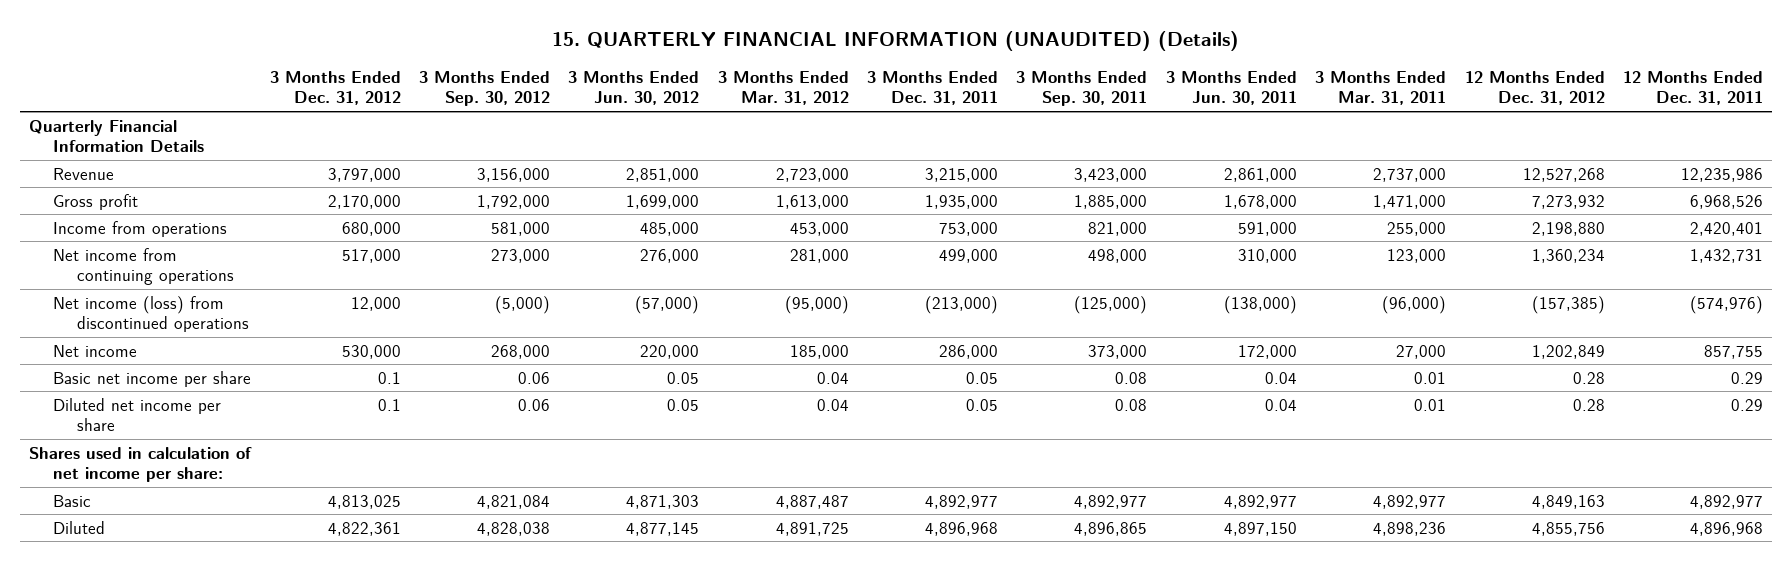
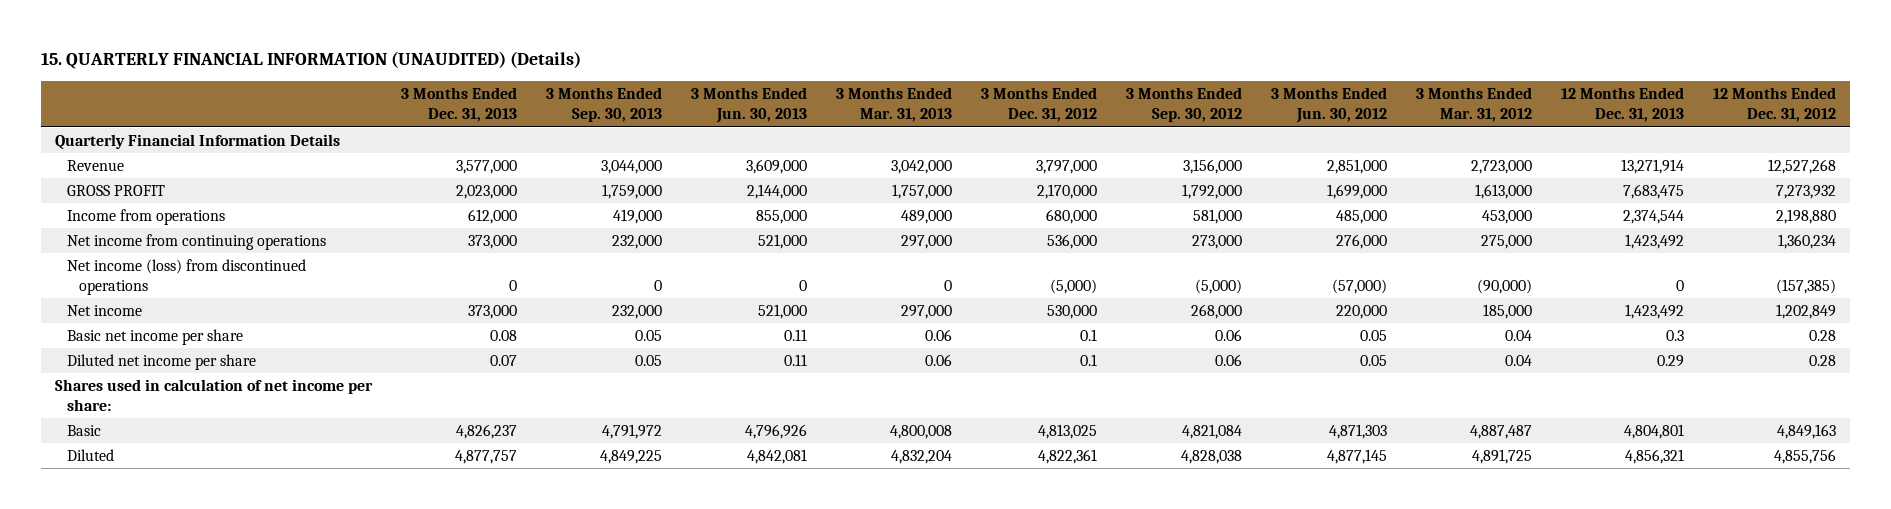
[867,70,999,106] 3 Months Ended Dec. 31, 2011 -> none
[1016,70,1148,107] 3 Months Ended Sep. 30, 2011 -> none
[1165,70,1297,106] 3 Months Ended Jun. 30, 2011 -> none
[1315,70,1447,106] 3 Months Ended Mar. 31, 2011 -> none
[1622,70,1763,106] 12 Months Ended Dec. 31, 2011 -> none
none -> [401,87,518,123] 3 Months Ended Dec. 31, 2013
none -> [546,87,663,123] 3 Months Ended Sep. 30, 2013
none -> [691,87,808,124] 3 Months Ended Jun. 30, 2013
none -> [836,87,953,123] 3 Months Ended Mar. 31, 2013
none -> [1560,87,1684,123] 12 Months Ended Dec. 31, 2013
[53,193,139,210] Gross profit -> [67,185,166,197] GROSS PROFIT
[341,248,401,263] 517,000 -> [1046,234,1097,250] 536,000
[789,248,849,263] 281,000 -> [1480,235,1532,250] 275,000
[350,296,401,311] 12,000 -> [1049,279,1097,295] (5,000)
[784,295,849,314] (95,000) -> [1476,279,1532,295] (90,000)

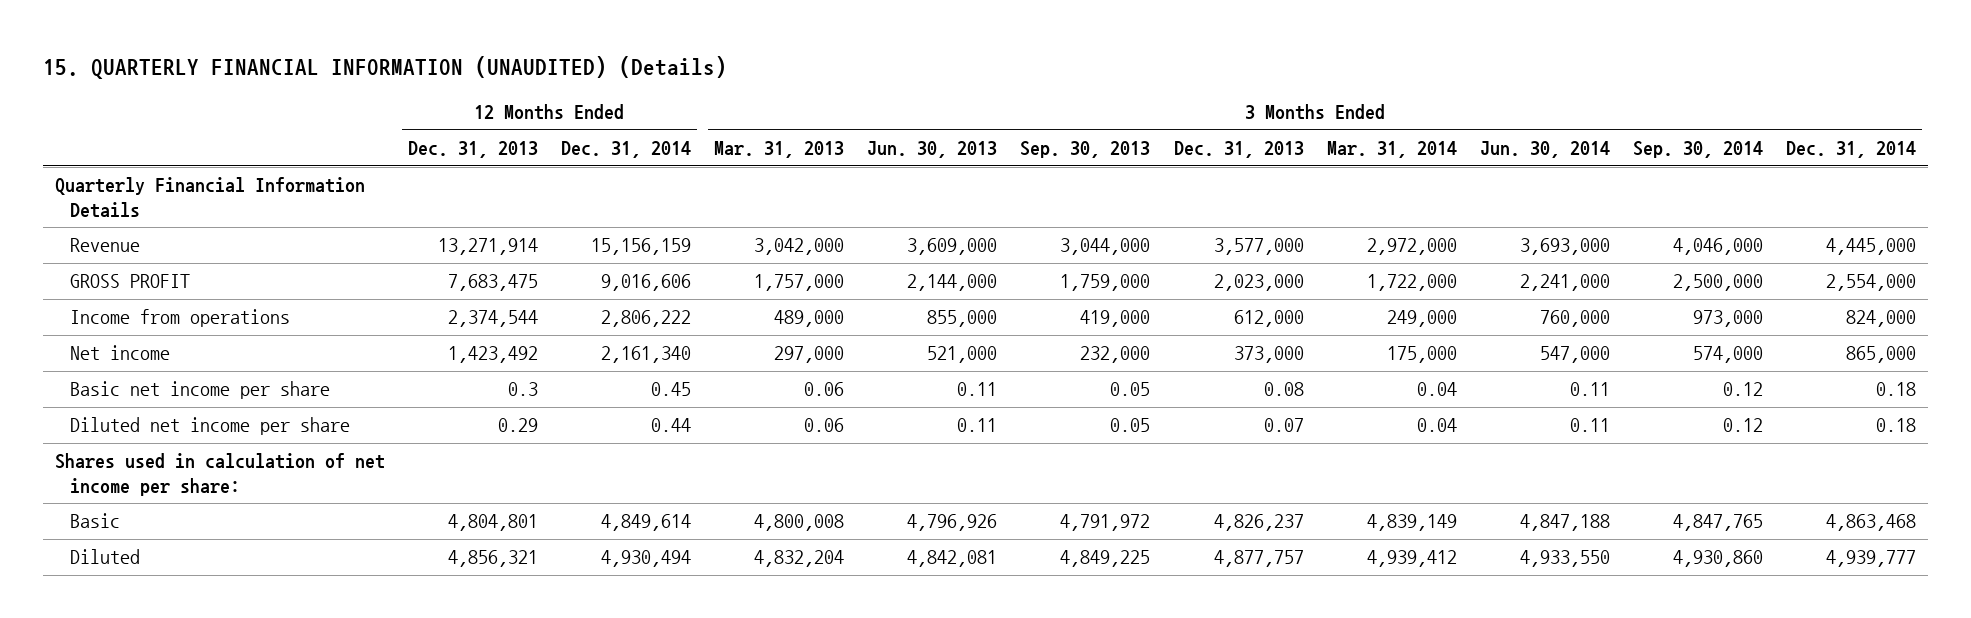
[980,87,1097,123] 3 Months Ended Dec. 31, 2012 -> none
[1125,87,1242,123] 3 Months Ended Sep. 30, 2012 -> none
[1270,87,1387,124] 3 Months Ended Jun. 30, 2012 -> none
[1415,87,1532,123] 3 Months Ended Mar. 31, 2012 -> none
[1712,87,1836,123] 12 Months Ended Dec. 31, 2012 -> none
none -> [560,141,691,159] Dec. 31, 2014
none -> [1326,141,1457,159] Mar. 31, 2014
none -> [1479,141,1610,159] Jun. 30, 2014
none -> [1633,141,1764,159] Sep. 30, 2014
none -> [1786,141,1917,159] Dec. 31, 2014
[67,234,327,251] Net income from continuing operations -> none
[67,259,307,296] Net income (loss) from discontinued operations -> none

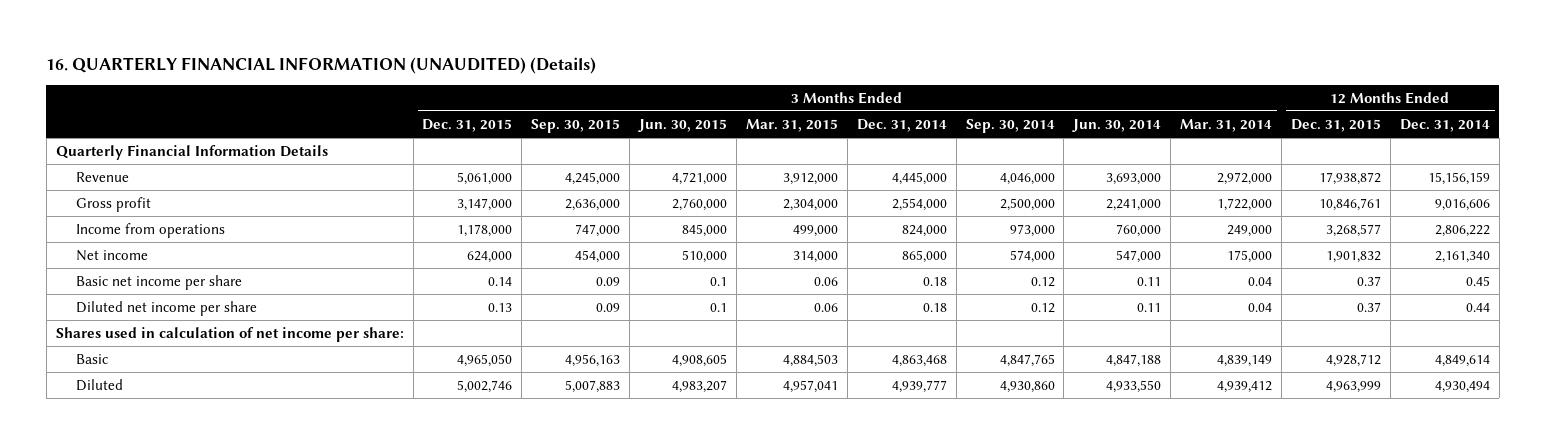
[42,55,727,79] 15. QUARTERLY FINANCIAL INFORMATION (UNAUDITED) (Details) -> [46,56,597,74] 16. QUARTERLY FINANCIAL INFORMATION (UNAUDITED) (Details)
[407,141,538,159] Dec. 31, 2013 -> none
[714,141,845,159] Mar. 31, 2013 -> none
[867,141,998,159] Jun. 30, 2013 -> none
[1020,141,1151,159] Sep. 30, 2013 -> none
[1173,141,1304,159] Dec. 31, 2013 -> none
none -> [422,118,513,132] Dec. 31, 2015
none -> [531,118,621,133] Sep. 30, 2015
none -> [638,118,728,132] Jun. 30, 2015
none -> [745,118,838,132] Mar. 31, 2015
none -> [1290,118,1381,132] Dec. 31, 2015
[69,274,190,289] GROSS PROFIT -> [75,196,151,212] Gross profit

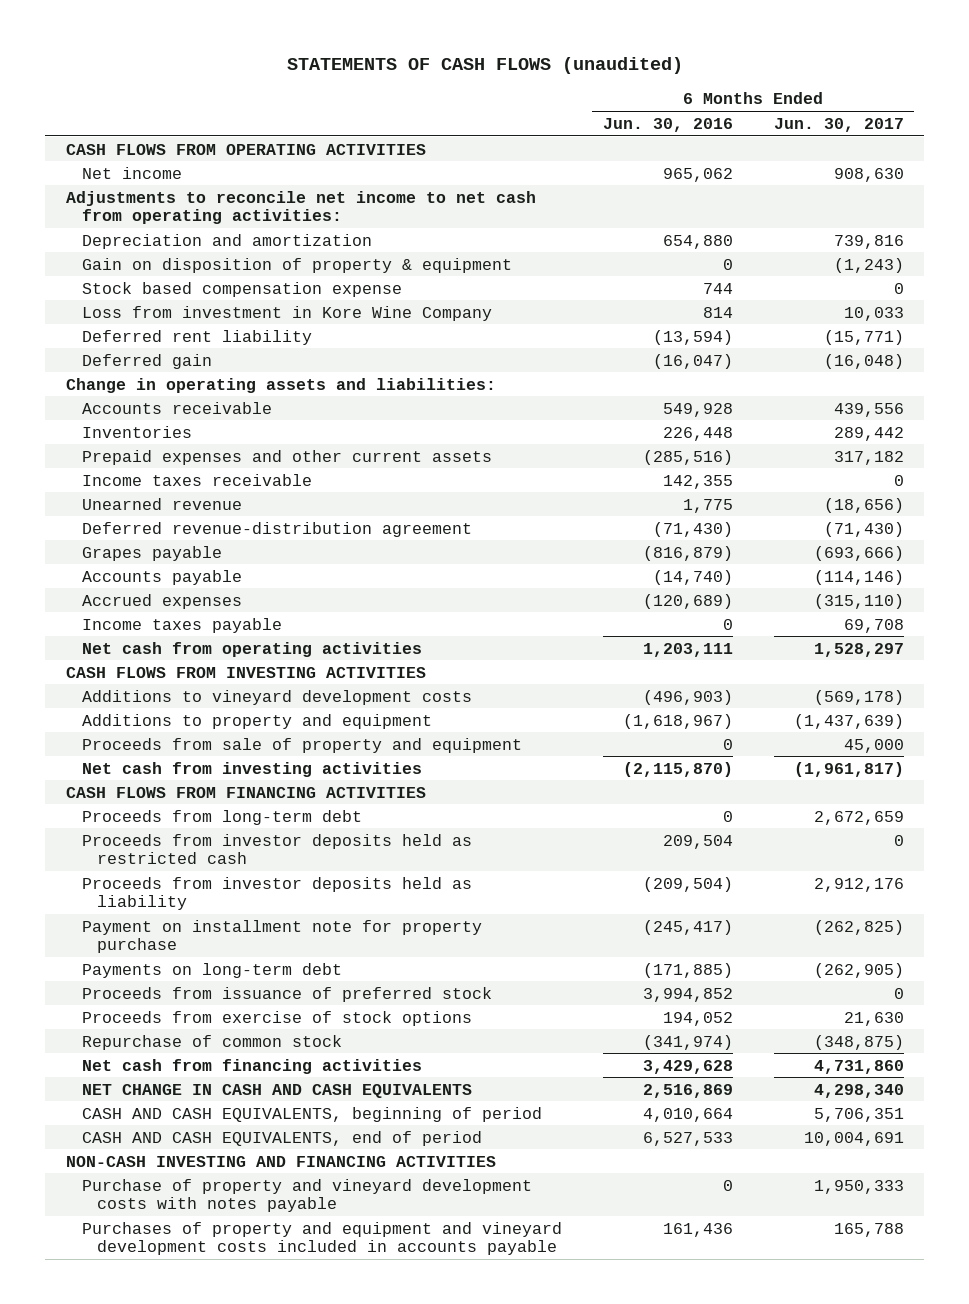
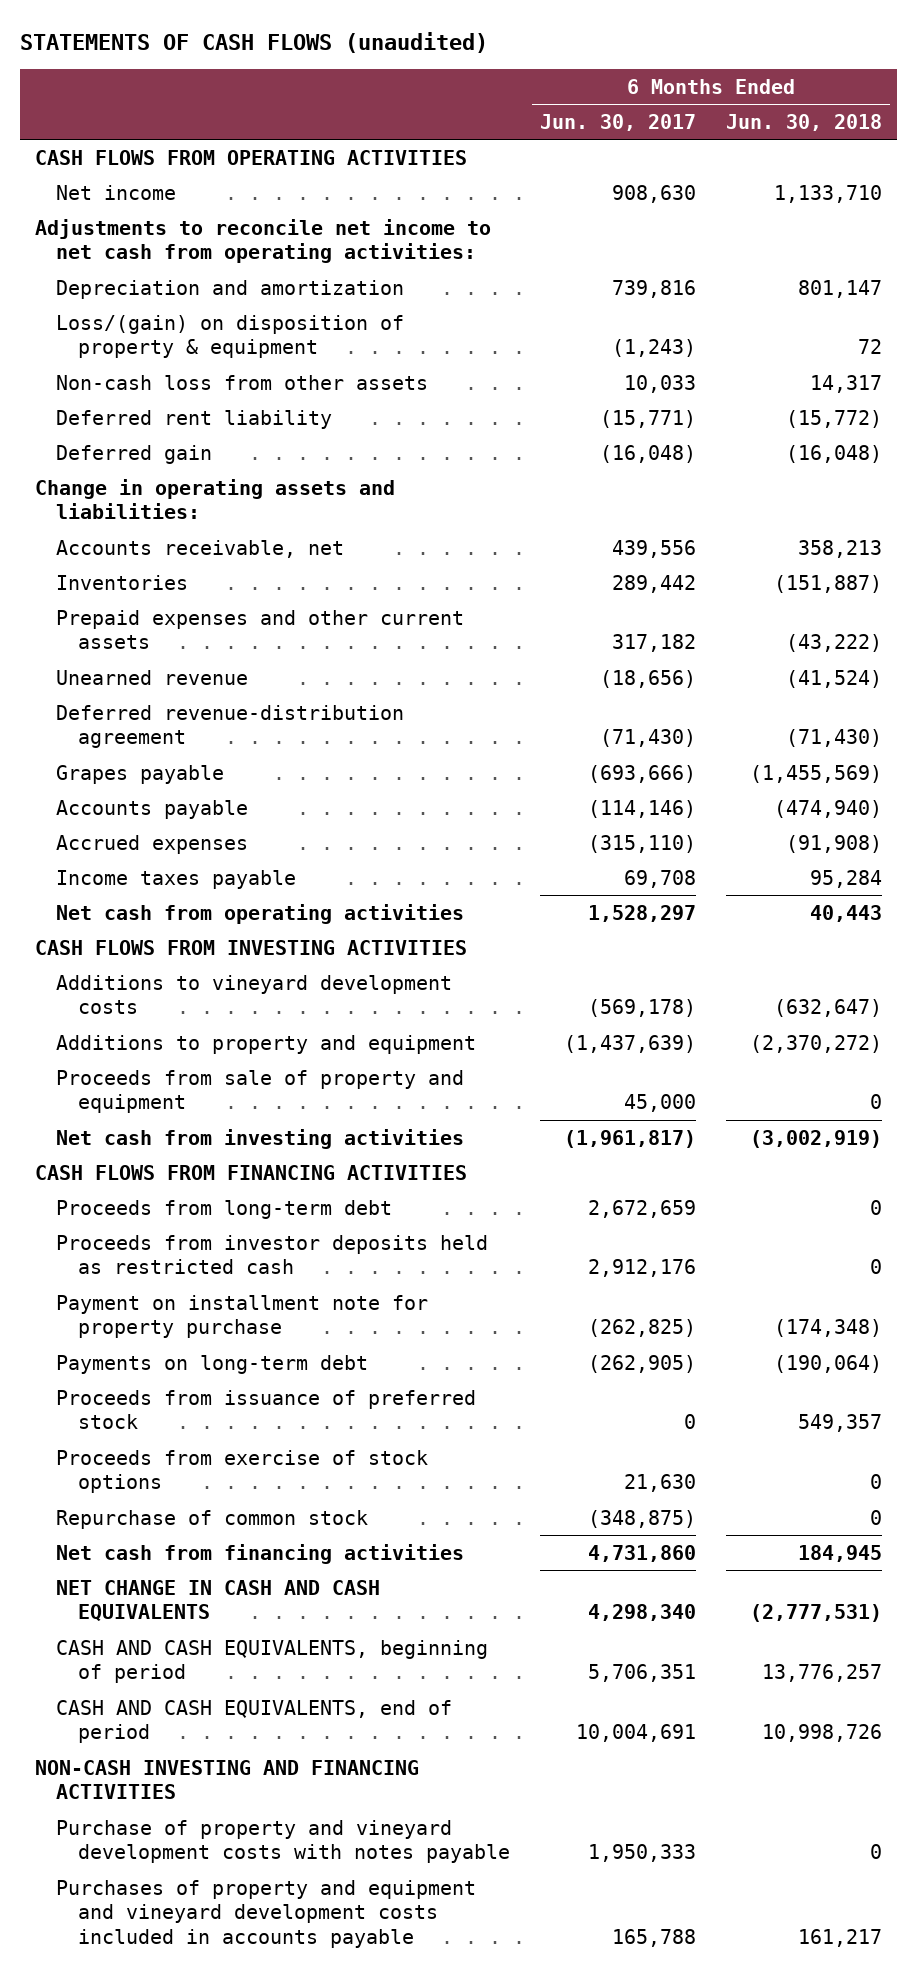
[602,117,733,132] Jun. 30, 2016 -> none
none -> [726,113,883,131] Jun. 30, 2018
[81,281,402,297] Stock based compensation expense -> none
[81,257,512,273] Gain on disposition of property & equipment -> [56,314,405,359] Loss/(gain) on disposition of property & equipment
[81,305,492,321] Loss from investment in Kore Wine Company -> [56,374,429,390] Non-cash loss from other assets
[81,401,272,414] Accounts receivable -> [56,539,345,558] Accounts receivable, net
[81,473,312,486] Income taxes receivable -> none
[81,876,472,911] Proceeds from investor deposits held as liability -> none
[893,834,904,846] 0 -> [587,1259,696,1278] 2,912,176

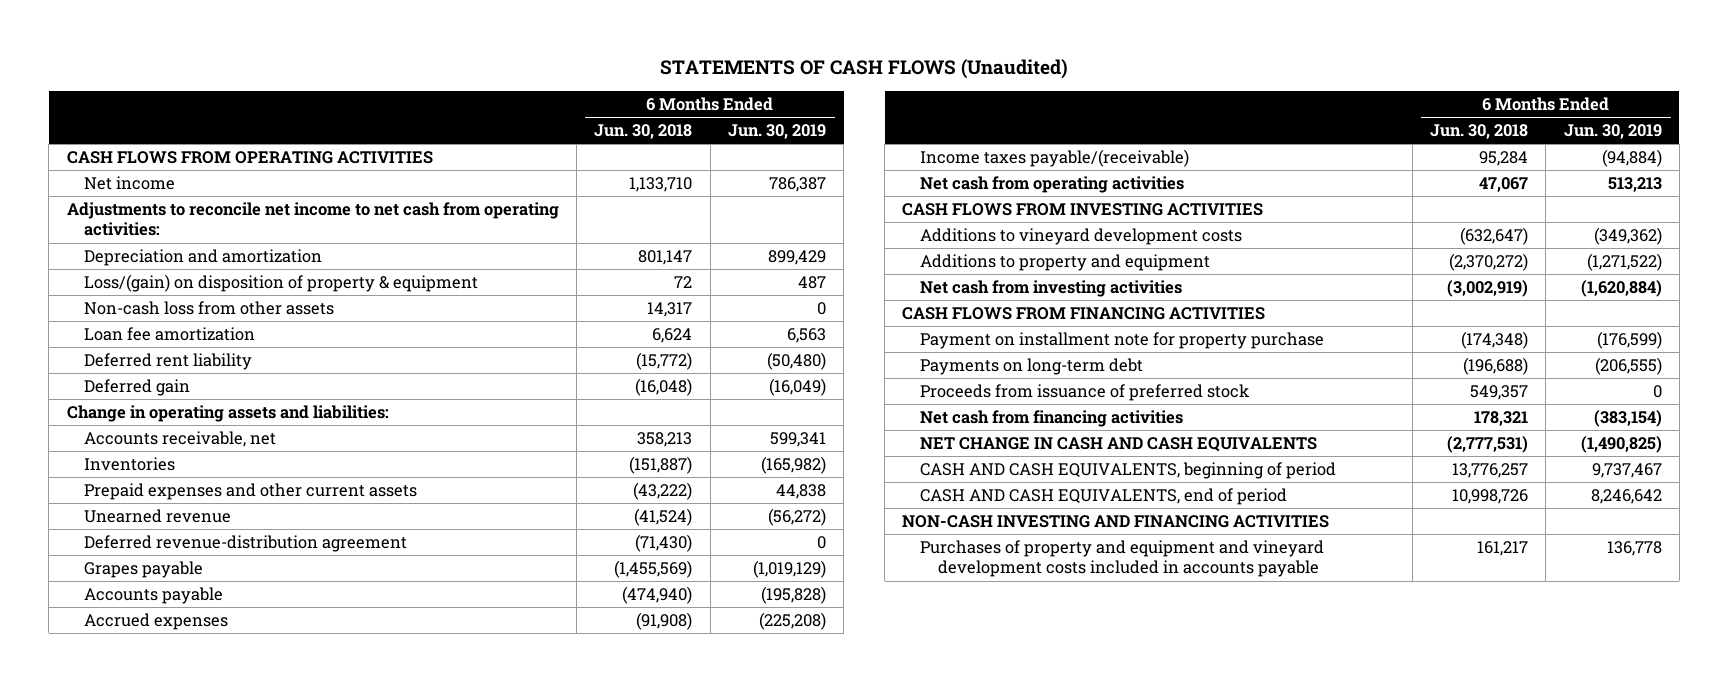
[19,31,488,53] STATEMENTS OF CASH FLOWS (unaudited) -> [660,59,1069,80] STATEMENTS OF CASH FLOWS (Unaudited)
[539,113,696,131] Jun. 30, 2017 -> none
none -> [727,124,826,140] Jun. 30, 2019
none -> [84,327,256,342] Loan fee amortization
[56,869,297,889] Income taxes payable -> [920,149,1190,168] Income taxes payable/(receivable)
[810,904,883,922] 40,443 -> [1479,177,1529,193] 47,067
[56,1069,465,1114] Proceeds from sale of property and equipment -> none
[56,1199,393,1219] Proceeds from long-term debt -> none
[56,1234,489,1275] Proceeds from investor deposits held as restricted cash -> none
[774,1354,883,1373] (190,064) -> [1463,357,1529,376] (196,688)
[56,1449,429,1494] Proceeds from exercise of stock options -> none
[56,1509,369,1529] Repurchase of common stock -> none
[798,1544,883,1562] 184,945 -> [1474,411,1529,427] 178,321
[56,1819,510,1864] Purchase of property and vineyard development costs with notes payable -> none

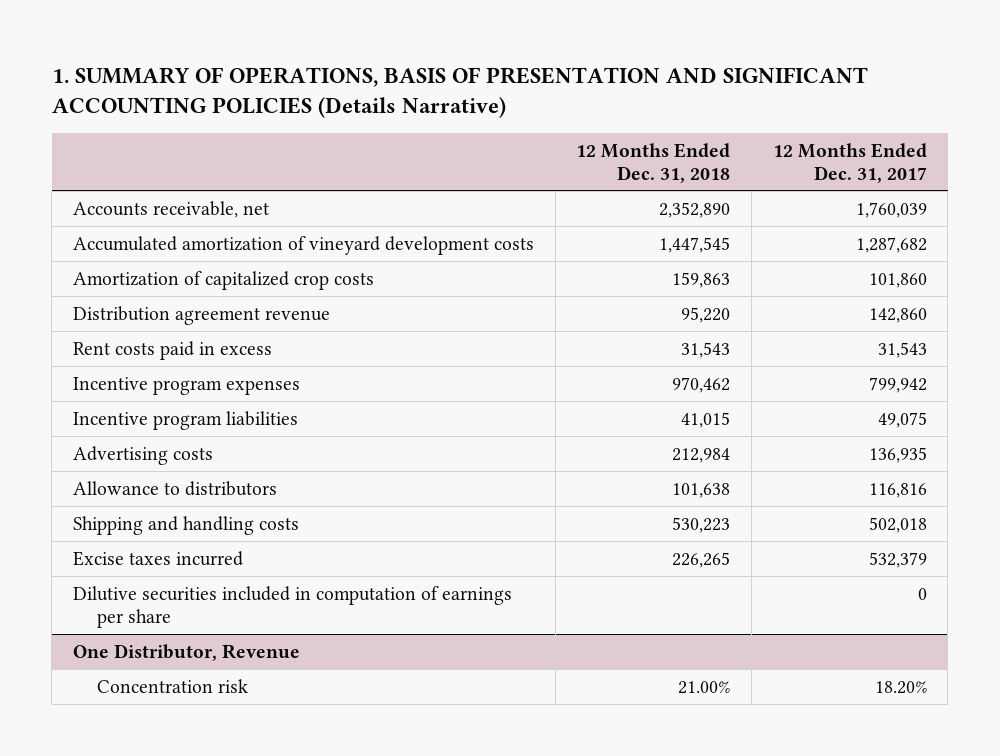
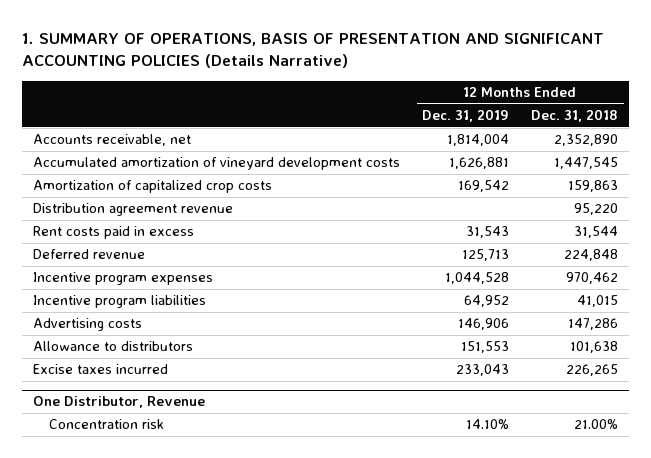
[772,142,927,183] 12 Months Ended Dec. 31, 2017 -> none
none -> [422,109,510,123] Dec. 31, 2019
[681,341,731,358] 31,543 -> [574,226,619,239] 31,544
none -> [33,249,146,260] Deferred revenue
[672,447,731,463] 212,984 -> [568,318,619,331] 147,286
[73,515,300,535] Shipping and handling costs -> none
[73,585,513,628] Dilutive securities included in computation of earnings per share -> none

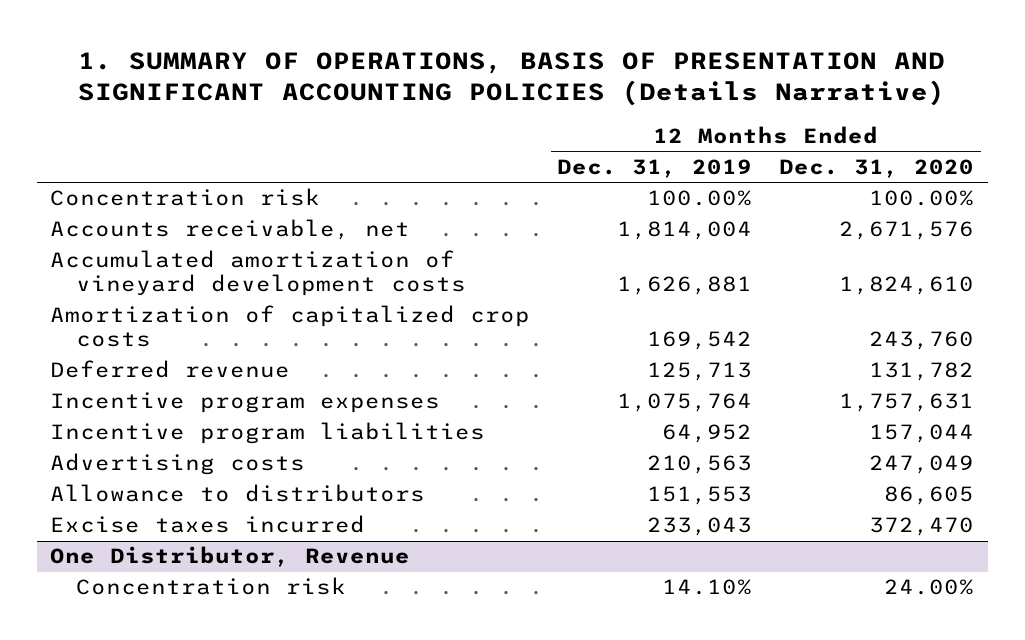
[531,109,619,123] Dec. 31, 2018 -> none
none -> [779,158,975,178] Dec. 31, 2020
none -> [50,188,321,207] Concentration risk
[33,203,234,217] Distribution agreement revenue -> none
[33,226,195,240] Rent costs paid in excess -> none
[445,272,510,285] 1,044,528 -> [617,393,753,413] 1,075,764
[458,318,510,331] 146,906 -> [647,455,753,475] 210,563

